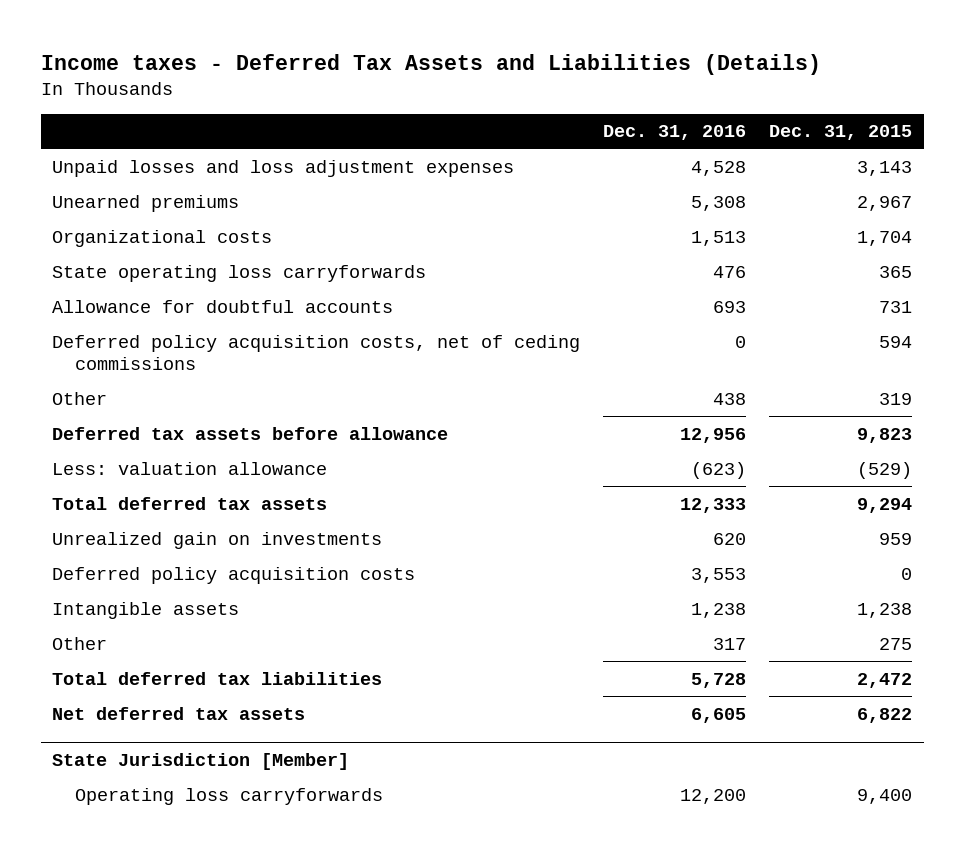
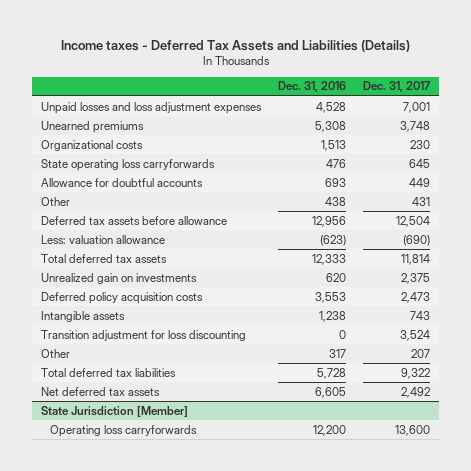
[769,125,913,141] Dec. 31, 2015 -> none
none -> [363,81,431,93] Dec. 31, 2017
[52,334,581,371] Deferred policy acquisition costs, net of ceding commissions -> none
none -> [40,329,246,341] Transition adjustment for loss discounting

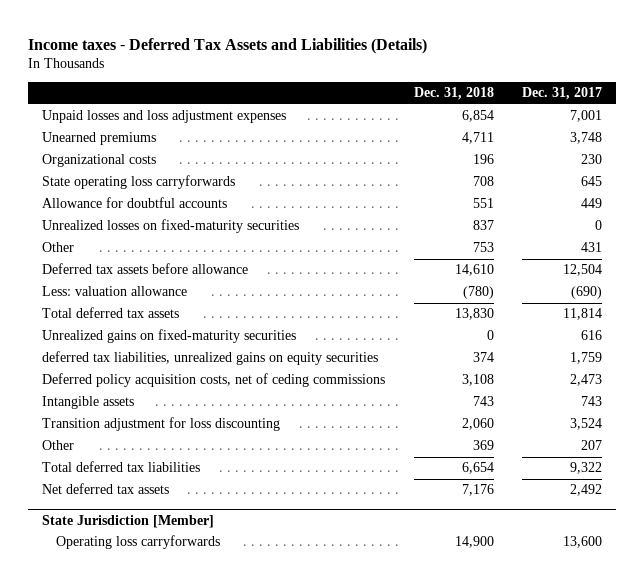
[278,81,347,93] Dec. 31, 2016 -> none
none -> [413,87,494,101] Dec. 31, 2018
none -> [42,219,300,234] Unrealized losses on fixed-maturity securities
[40,272,197,284] Unrealized gain on investments -> none
none -> [42,329,297,344] Unrealized gains on fixed-maturity securities
none -> [42,351,379,366] deferred tax liabilities, unrealized gains on equity securities
[40,291,203,304] Deferred policy acquisition costs -> [42,373,386,388] Deferred policy acquisition costs, net of ceding commissions

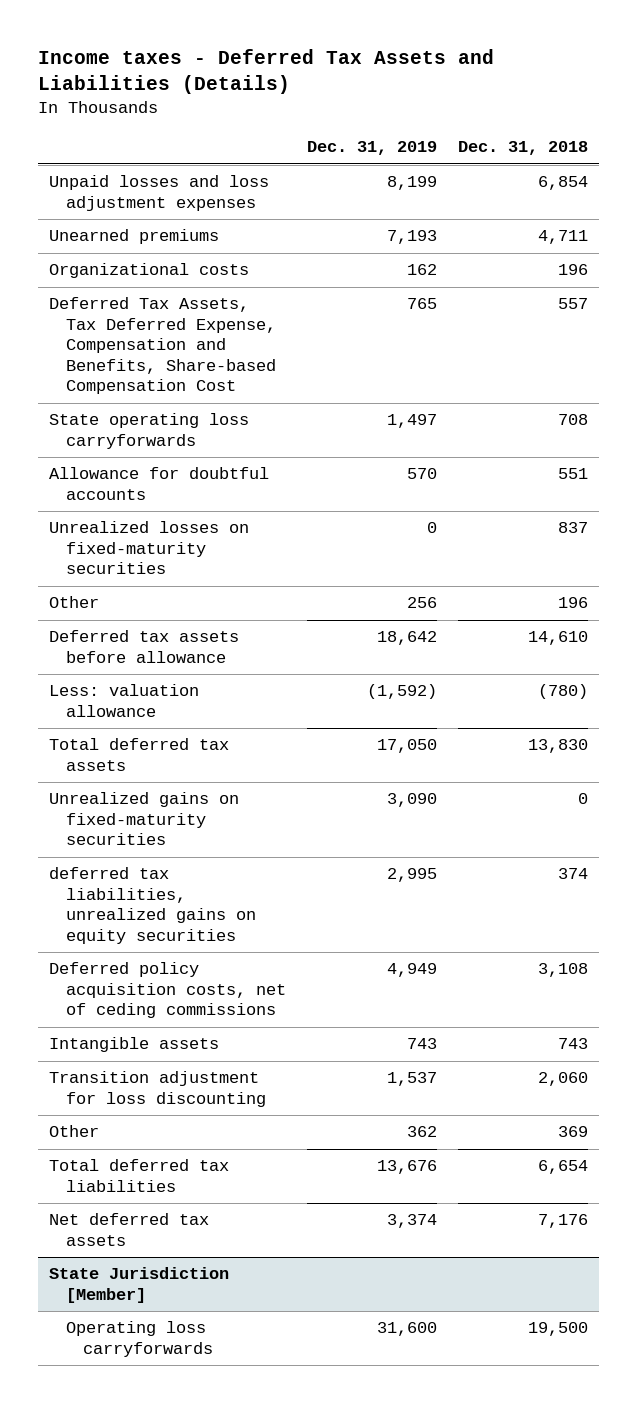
[521,87,602,101] Dec. 31, 2017 -> none
none -> [306,141,437,156] Dec. 31, 2019
none -> [48,297,276,395] Deferred Tax Assets, Tax Deferred Expense, Compensation and Benefits, Share-based Compensation Cost
[472,242,494,253] 753 -> [558,597,589,609] 196
[454,536,494,549] 14,900 -> [528,1322,589,1337] 19,500

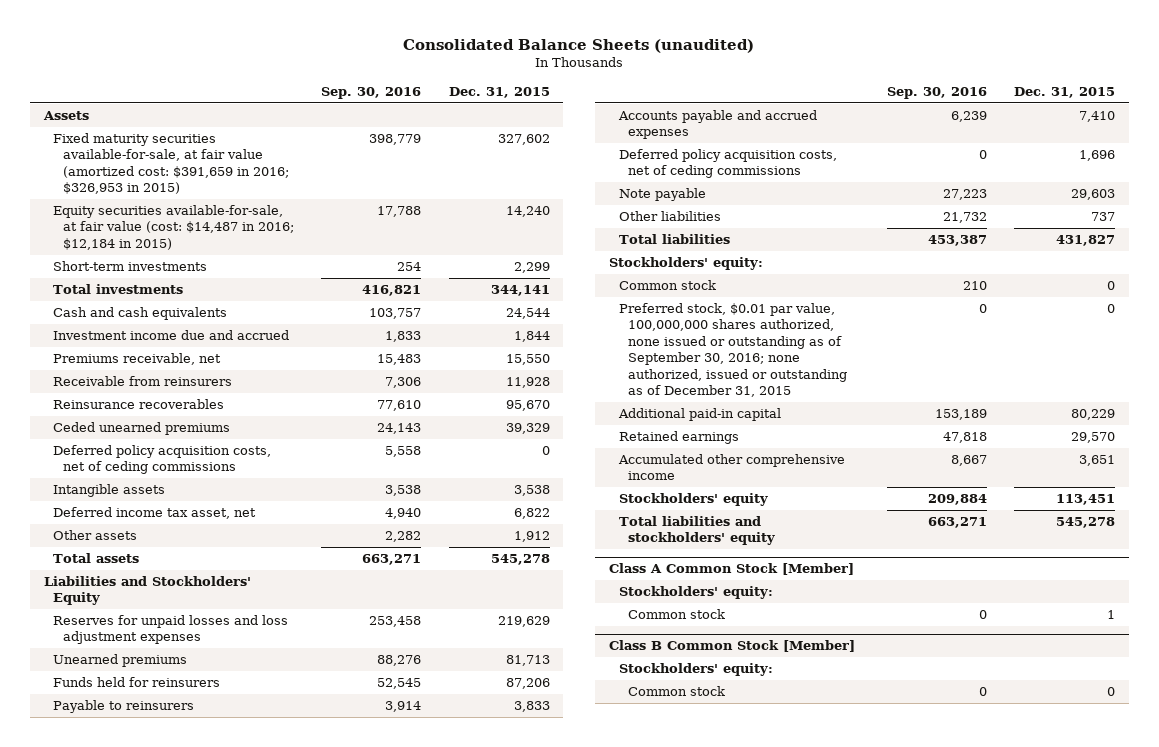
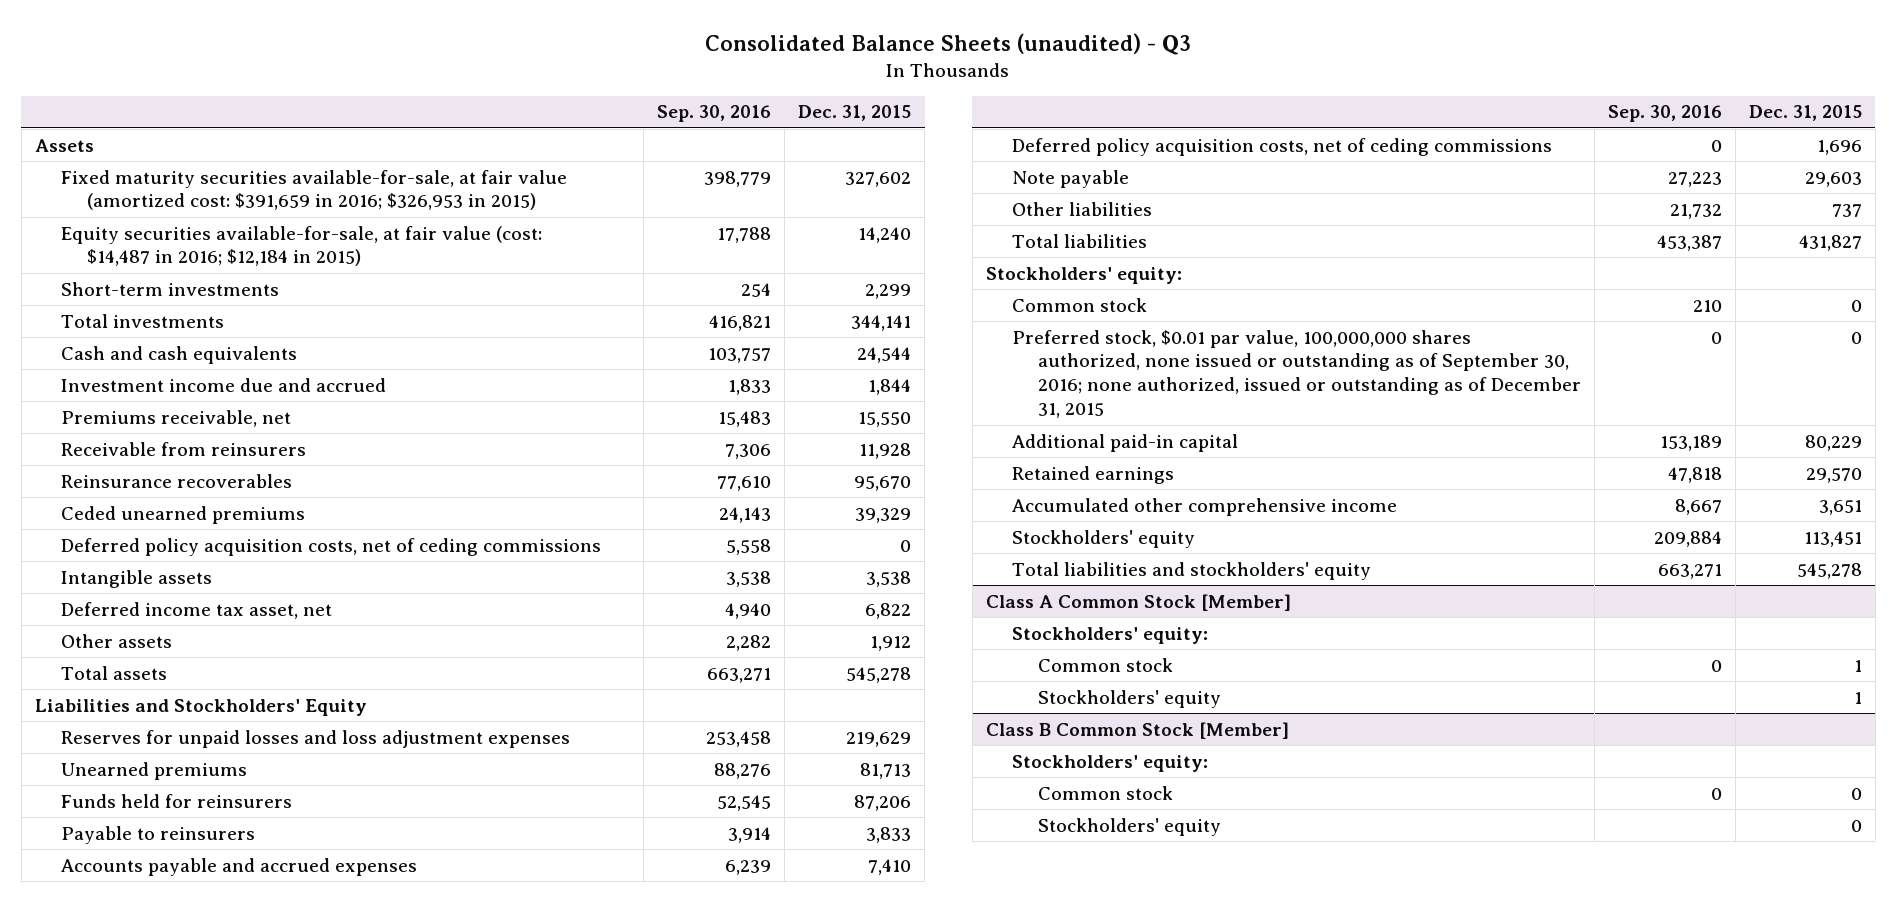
[403,38,755,53] Consolidated Balance Sheets (unaudited) -> [705,32,1192,55] Consolidated Balance Sheets (unaudited) - Q3
none -> [1038,689,1222,708] Stockholders' equity
none -> [1038,817,1222,836] Stockholders' equity

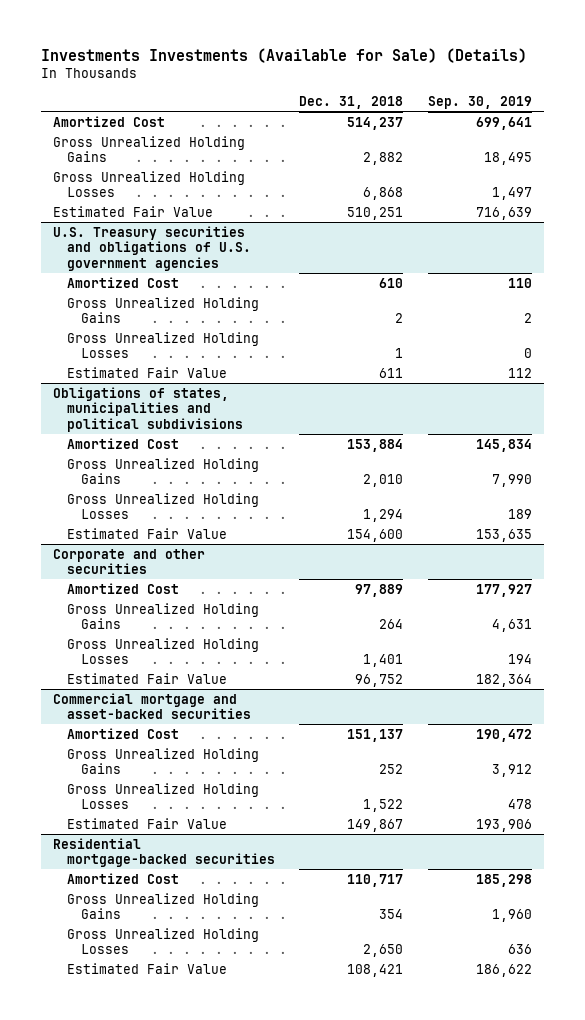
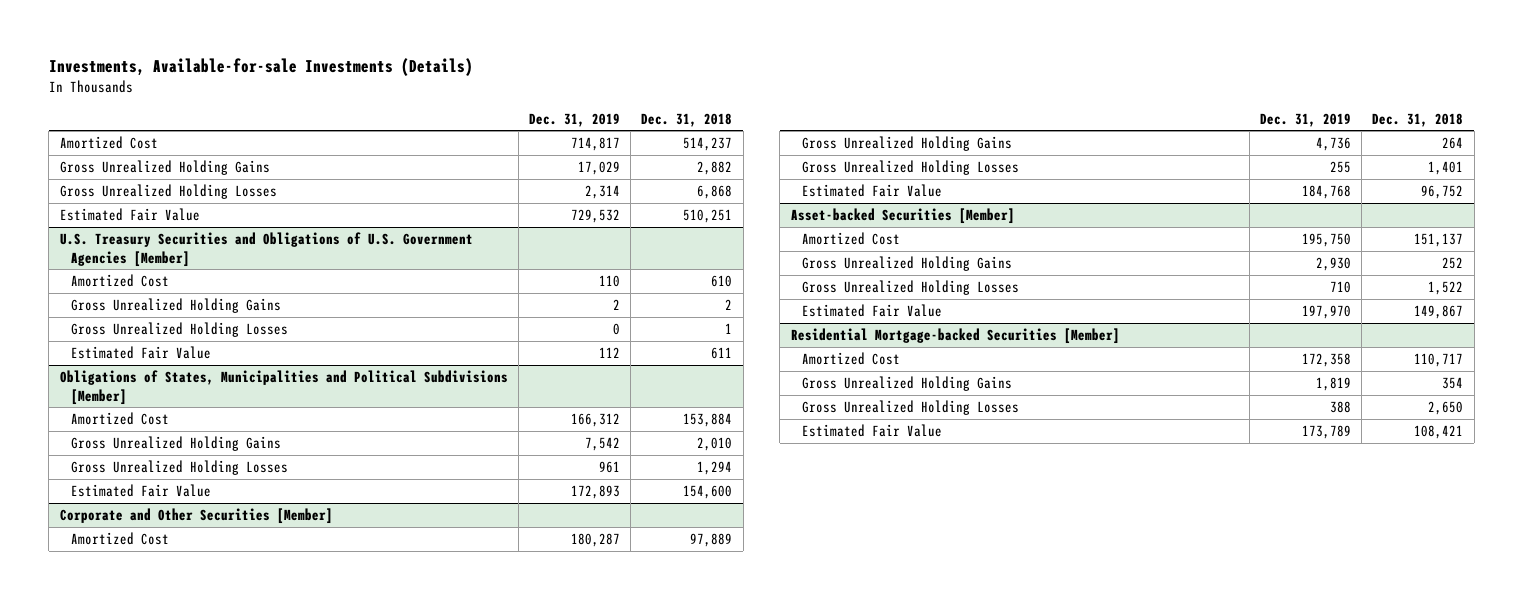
[40,48,527,64] Investments Investments (Available for Sale) (Details) -> [48,57,473,76] Investments, Available-for-sale Investments (Details)
[427,95,532,109] Sep. 30, 2019 -> none
none -> [529,112,621,127] Dec. 31, 2019
[53,225,252,271] U.S. Treasury securities and obligations of U.S. government agencies -> [59,232,473,267] U.S. Treasury Securities and Obligations of U.S. Government Agencies [Member]
[53,386,244,432] Obligations of states, municipalities and political subdivisions -> [59,370,508,405] Obligations of States, Municipalities and Political Subdivisions [Member]
[53,548,206,575] Corporate and other securities -> [59,508,333,525] Corporate and Other Securities [Member]
[53,692,252,720] Commercial mortgage and asset-backed securities -> [790,208,1015,225] Asset-backed Securities [Member]
[53,837,276,868] Residential mortgage-backed securities -> [790,328,1120,345] Residential Mortgage-backed Securities [Member]

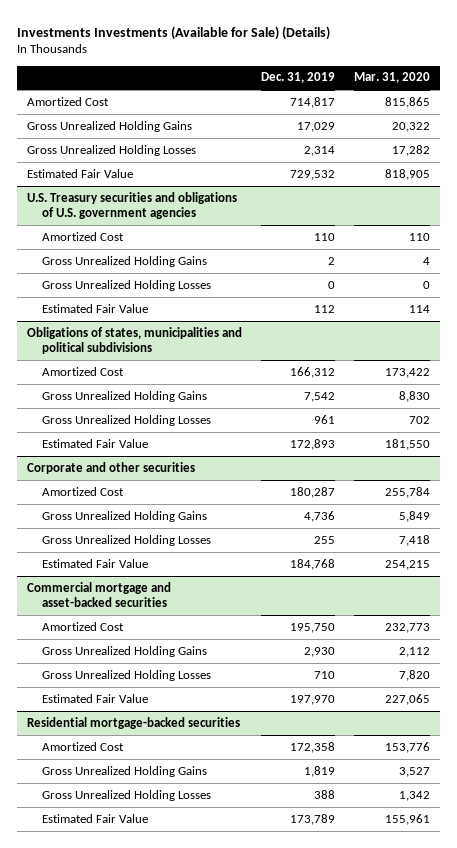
[48,57,473,76] Investments, Available-for-sale Investments (Details) -> [17,25,331,40] Investments Investments (Available for Sale) (Details)
[641,112,733,127] Dec. 31, 2018 -> none
none -> [354,72,431,84] Mar. 31, 2020
[59,232,473,267] U.S. Treasury Securities and Obligations of U.S. Government Agencies [Member] -> [26,191,237,220] U.S. Treasury securities and obligations of U.S. government agencies
[59,370,508,405] Obligations of States, Municipalities and Political Subdivisions [Member] -> [26,326,242,355] Obligations of states, municipalities and political subdivisions
[59,508,333,525] Corporate and Other Securities [Member] -> [26,461,195,474] Corporate and other securities
[790,208,1015,225] Asset-backed Securities [Member] -> [26,581,171,608] Commercial mortgage and asset-backed securities
[790,328,1120,345] Residential Mortgage-backed Securities [Member] -> [26,716,240,729] Residential mortgage-backed securities

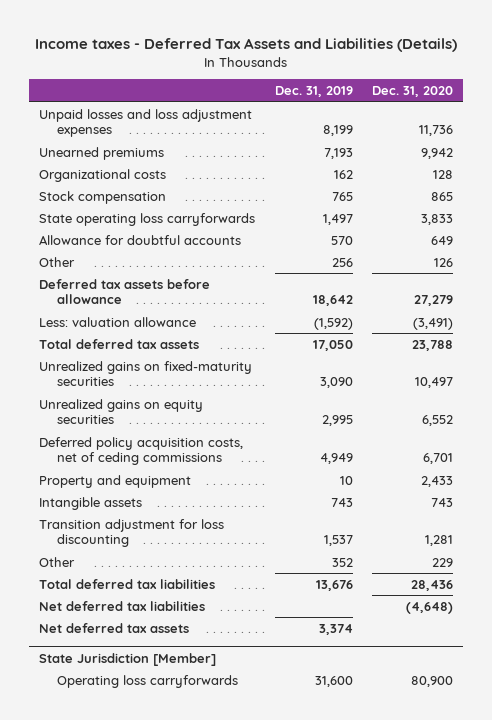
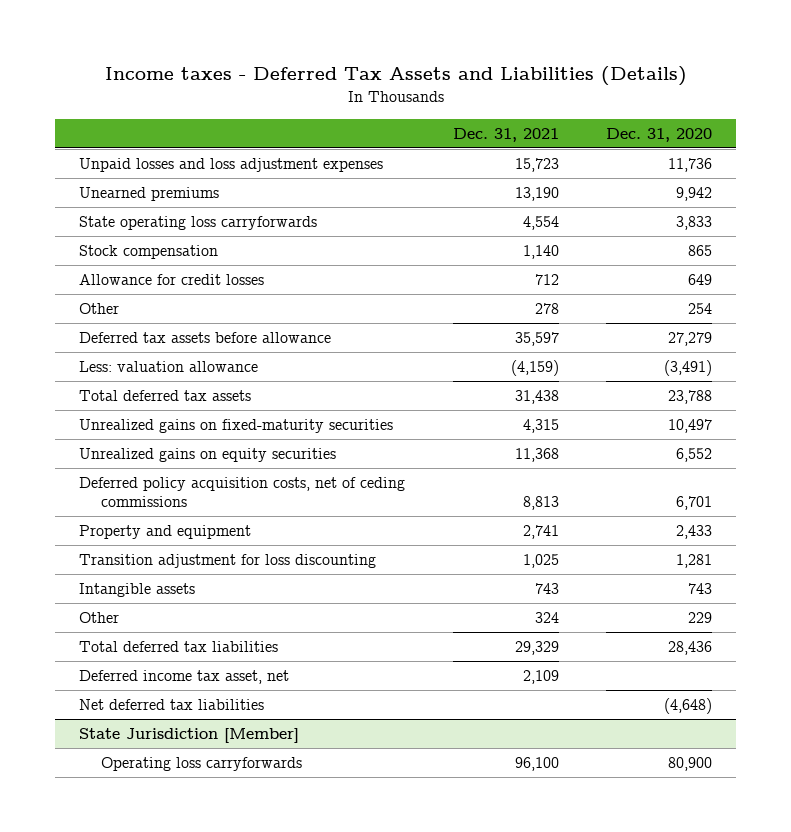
[274,86,353,98] Dec. 31, 2019 -> none
none -> [452,127,559,142] Dec. 31, 2021
[38,168,166,182] Organizational costs -> none
[38,190,166,204] Stock compensation -> [78,245,218,260] Stock compensation
[38,234,241,245] Allowance for doubtful accounts -> [78,274,264,286] Allowance for credit losses
[434,257,454,267] 126 -> [688,303,713,315] 254
[38,496,142,510] Intangible assets -> [78,583,195,598] Intangible assets
none -> [78,670,289,685] Deferred income tax asset, net
[38,622,189,633] Net deferred tax assets -> none

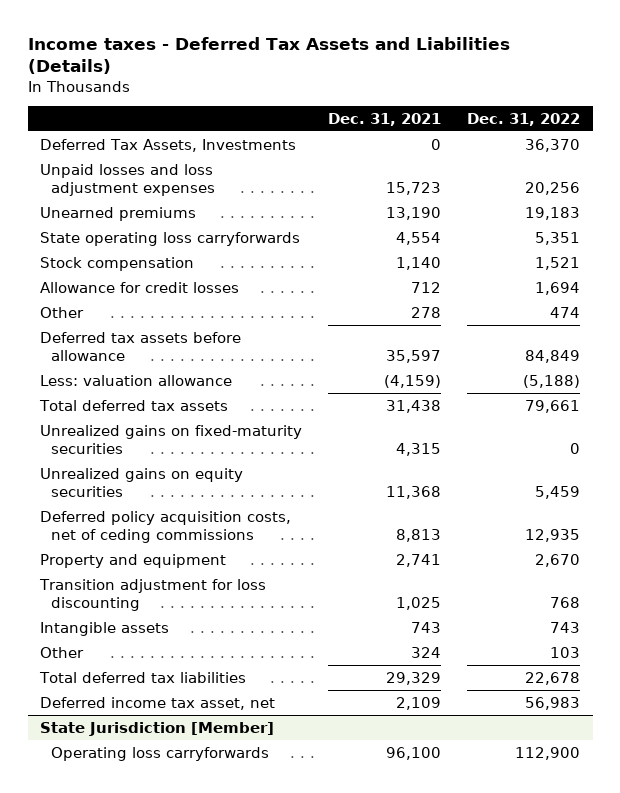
[606,127,713,142] Dec. 31, 2020 -> none
none -> [466,112,580,126] Dec. 31, 2022
none -> [40,138,297,152] Deferred Tax Assets, Investments
[78,699,264,711] Net deferred tax liabilities -> none

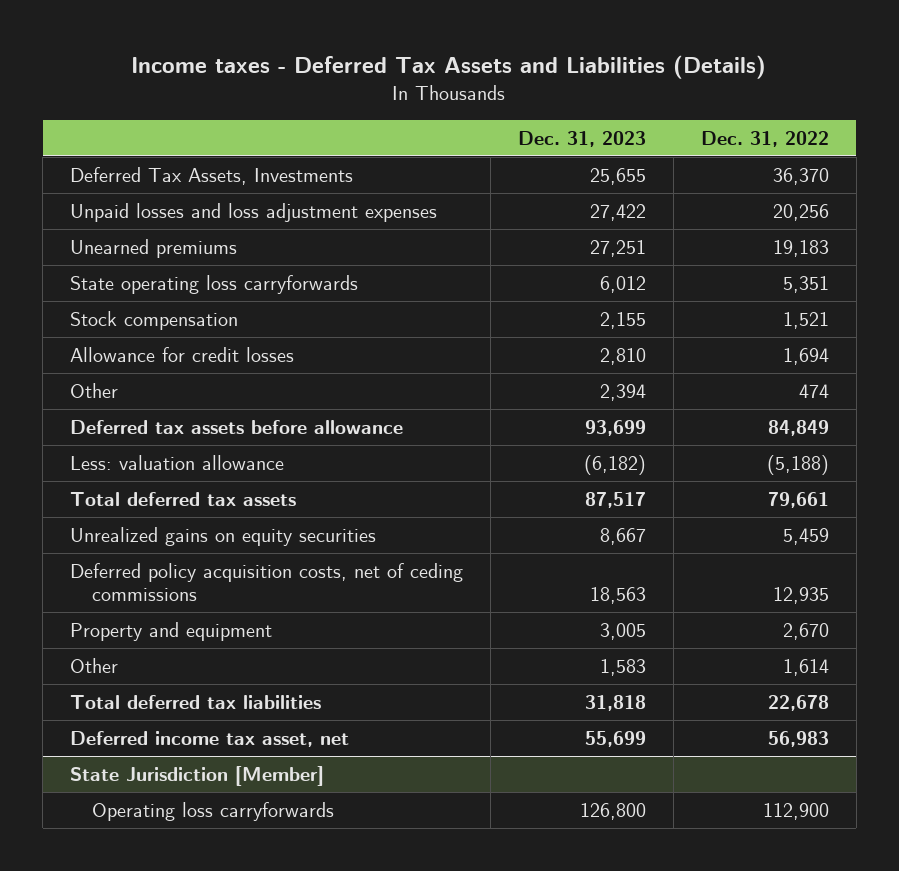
[328,112,442,126] Dec. 31, 2021 -> none
none -> [517,130,646,147] Dec. 31, 2023
[40,424,303,455] Unrealized gains on fixed-maturity securities -> none
[39,578,267,612] Transition adjustment for loss discounting -> none
[40,621,170,636] Intangible assets -> none
[549,646,580,658] 103 -> [782,658,829,676] 1,614

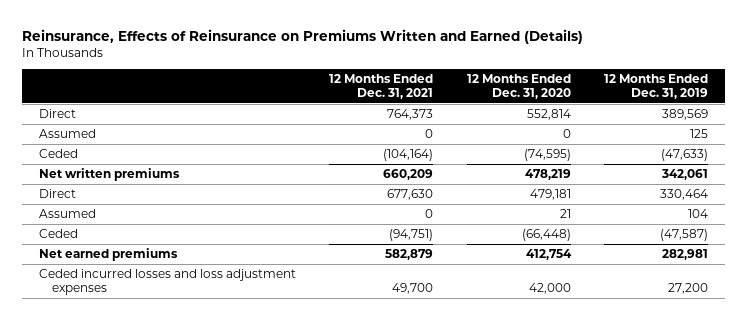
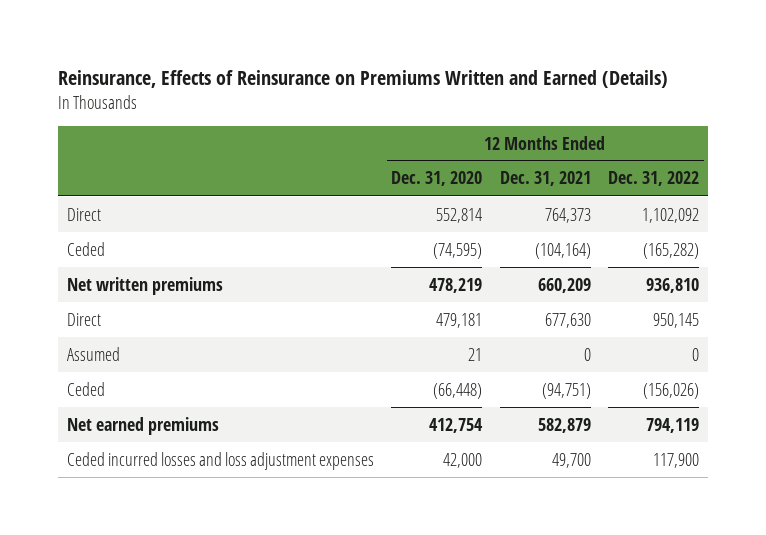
[604,73,709,99] 12 Months Ended Dec. 31, 2019 -> none
none -> [608,171,700,187] Dec. 31, 2022
[38,128,96,138] Assumed -> none

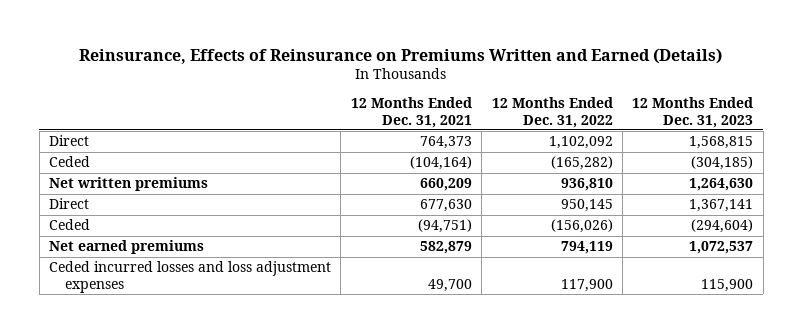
[391,171,483,187] Dec. 31, 2020 -> none
none -> [632,97,754,128] 12 Months Ended Dec. 31, 2023
[67,346,121,361] Assumed -> none

